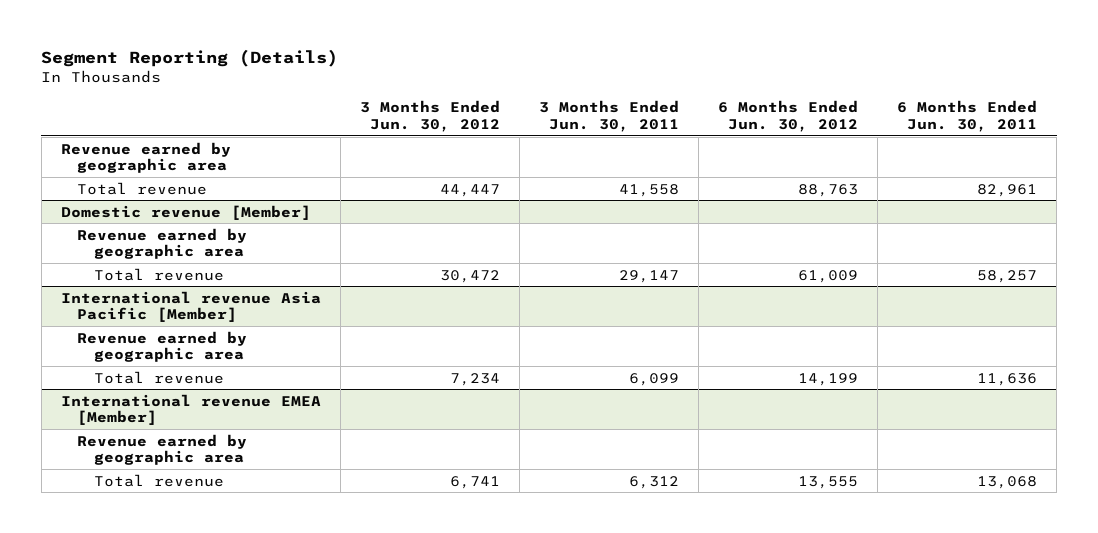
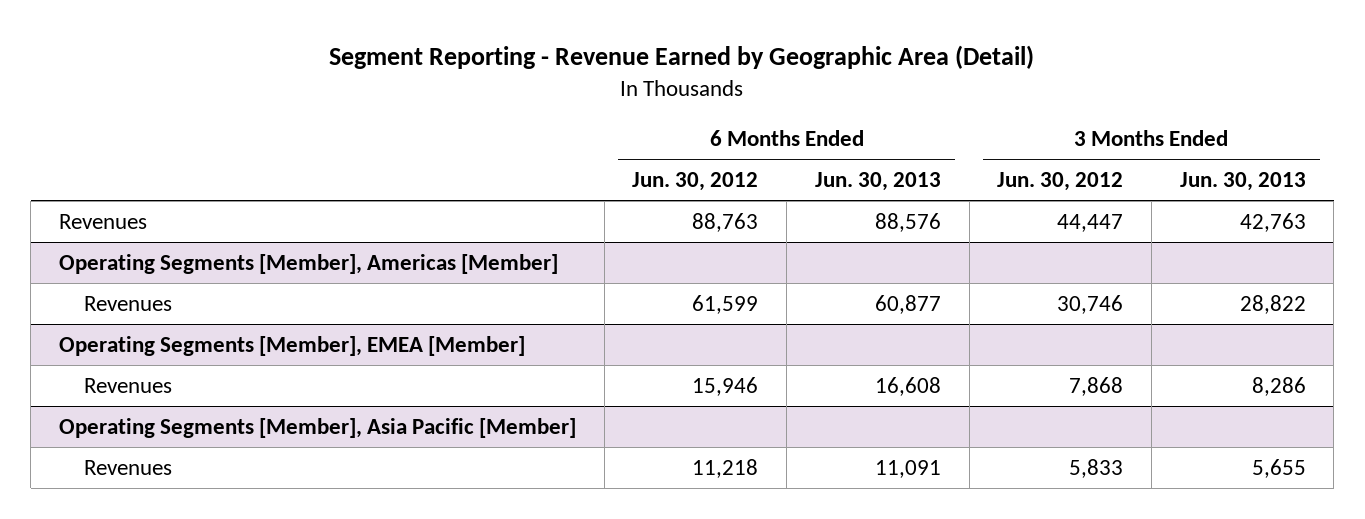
[41,48,339,67] Segment Reporting (Details) -> [329,45,1035,70] Segment Reporting - Revenue Earned by Geographic Area (Detail)
[538,100,679,133] 3 Months Ended Jun. 30, 2011 -> none
[897,100,1038,133] 6 Months Ended Jun. 30, 2011 -> none
none -> [814,172,941,192] Jun. 30, 2013
none -> [1179,172,1306,192] Jun. 30, 2013
[60,141,231,174] Revenue earned by geographic area -> none
[60,204,311,220] Domestic revenue [Member] -> none
[77,227,248,260] Revenue earned by geographic area -> none
[94,267,225,281] Total revenue -> none
[60,290,321,323] International revenue Asia Pacific [Member] -> none
[77,330,248,363] Revenue earned by geographic area -> none
[94,370,225,384] Total revenue -> none
[60,393,321,426] International revenue EMEA [Member] -> none
[77,433,248,466] Revenue earned by geographic area -> none
[94,473,225,487] Total revenue -> none
[77,181,208,195] Total revenue -> [58,213,147,229] Revenues
none -> [58,253,558,274] Operating Segments [Member], Americas [Member]
none -> [84,295,173,311] Revenues
none -> [58,335,525,356] Operating Segments [Member], EMEA [Member]
none -> [84,377,173,393] Revenues
none -> [58,417,576,438] Operating Segments [Member], Asia Pacific [Member]
none -> [84,459,173,475] Revenues

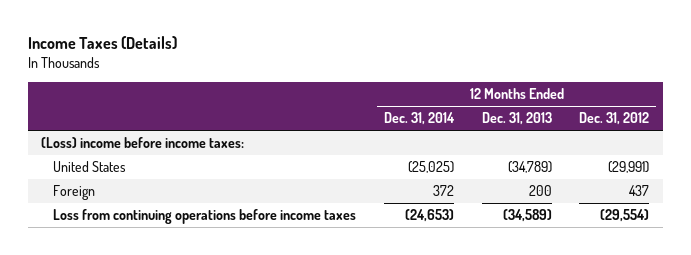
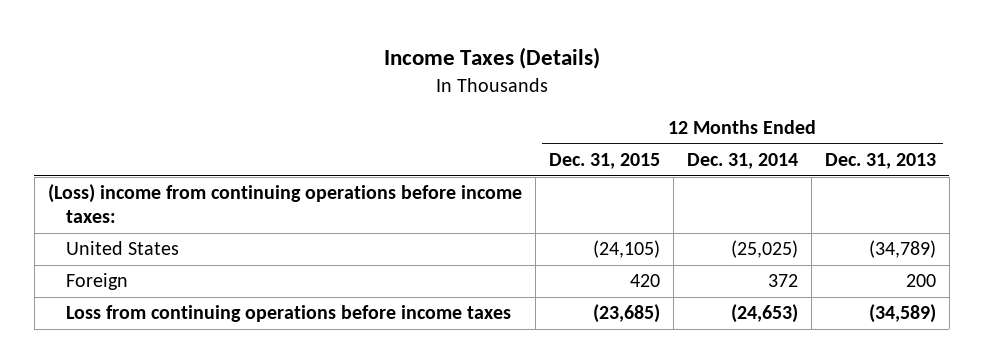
[579,112,650,126] Dec. 31, 2012 -> none
none -> [548,153,660,170] Dec. 31, 2015
[41,137,245,149] (Loss) income before income taxes: -> [47,184,522,223] (Loss) income from continuing operations before income taxes:

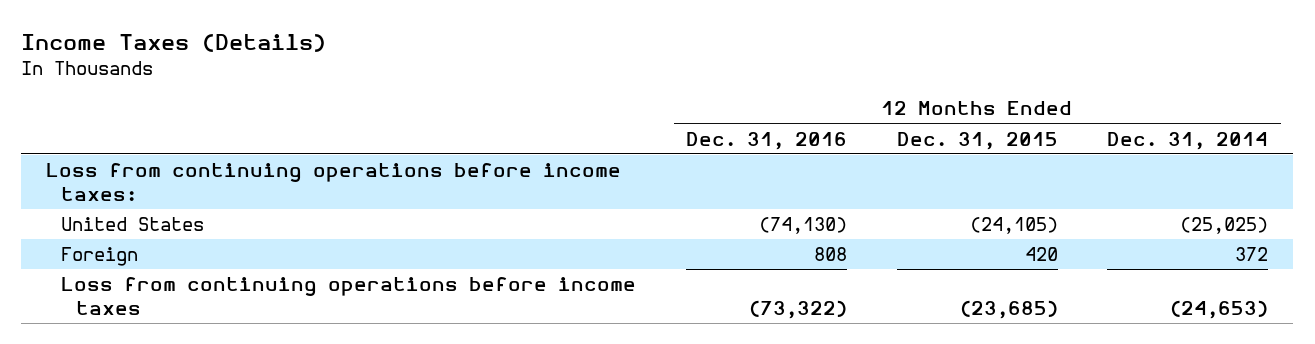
[824,153,936,170] Dec. 31, 2013 -> none
none -> [686,131,848,150] Dec. 31, 2016
[47,184,522,223] (Loss) income from continuing operations before income taxes: -> [46,163,622,201] Loss from continuing operations before income taxes:

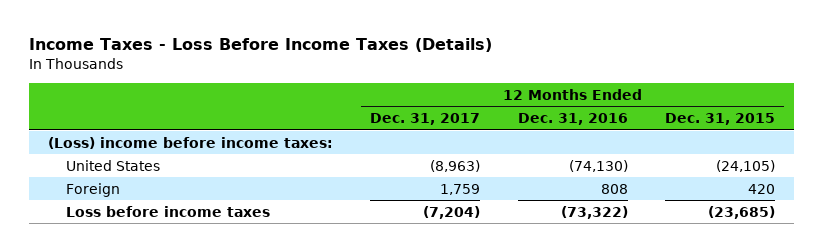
[21,33,327,52] Income Taxes (Details) -> [29,38,493,53] Income Taxes - Loss Before Income Taxes (Details)
[1107,131,1269,150] Dec. 31, 2014 -> none
none -> [370,112,481,125] Dec. 31, 2017
[46,163,622,201] Loss from continuing operations before income taxes: -> [47,136,333,149] (Loss) income before income taxes:
[61,277,637,315] Loss from continuing operations before income taxes -> [65,205,270,217] Loss before income taxes

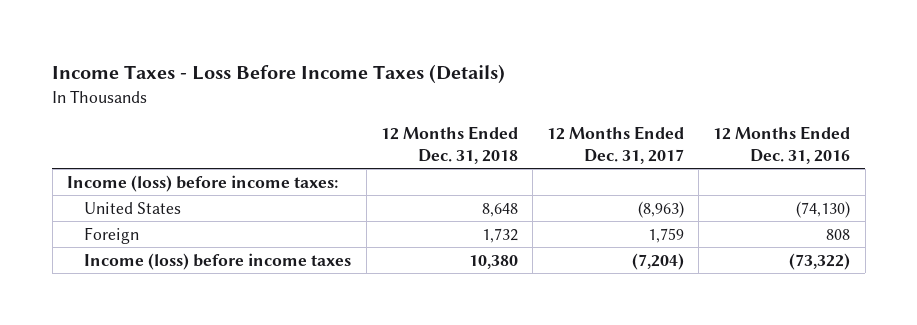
[664,112,775,125] Dec. 31, 2015 -> none
none -> [380,126,518,165] 12 Months Ended Dec. 31, 2018
[47,136,333,149] (Loss) income before income taxes: -> [66,174,338,192] Income (loss) before income taxes:
[65,205,270,217] Loss before income taxes -> [84,252,352,270] Income (loss) before income taxes

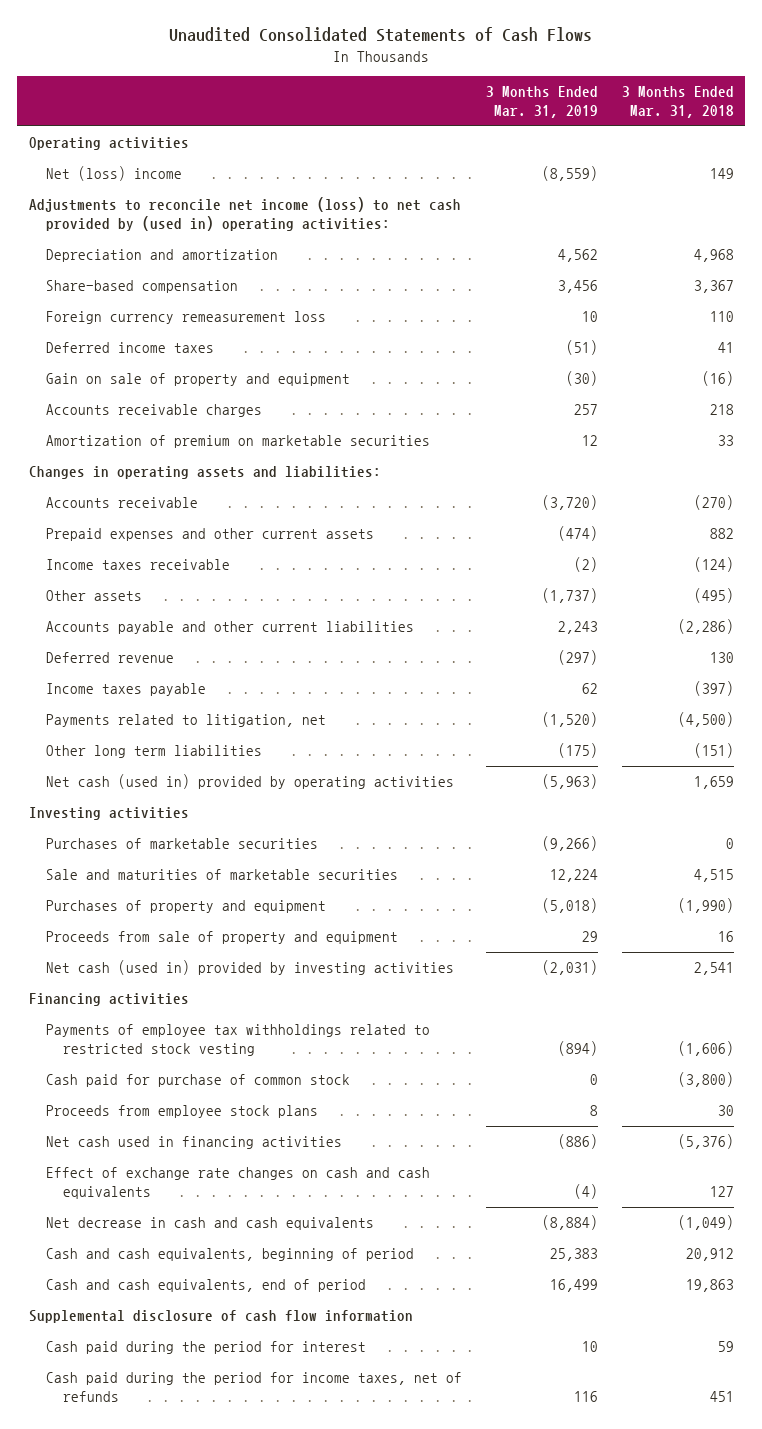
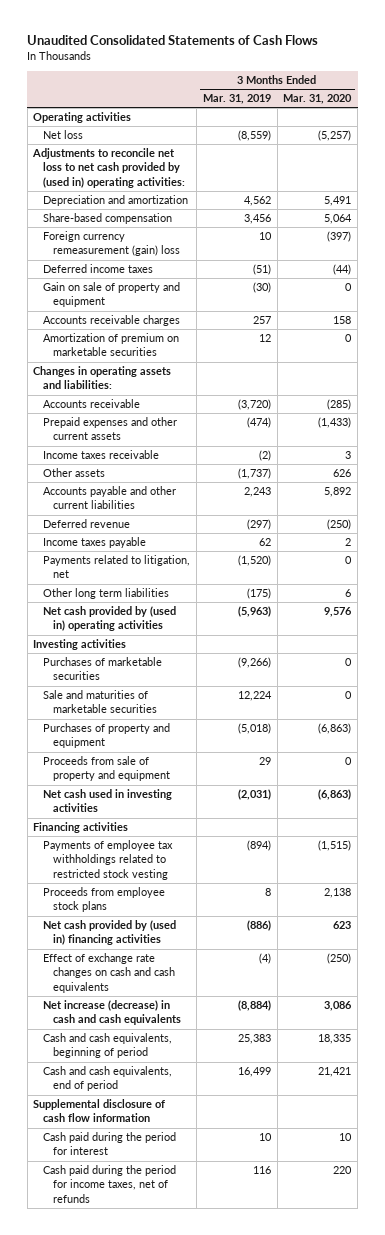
[621,86,734,119] 3 Months Ended Mar. 31, 2018 -> none
none -> [283,94,353,105] Mar. 31, 2020
[45,166,182,182] Net (loss) income -> [43,130,84,140] Net loss
[28,197,461,232] Adjustments to reconcile net income (loss) to net cash provided by (used in) operating activities: -> [32,148,186,188] Adjustments to reconcile net loss to net cash provided by (used in) operating activities:
[45,311,326,325] Foreign currency remeasurement loss -> [43,231,180,257] Foreign currency remeasurement (gain) loss
[45,774,454,790] Net cash (used in) provided by operating activities -> [43,606,177,632] Net cash provided by (used in) operating activities
[45,960,454,976] Net cash (used in) provided by investing activities -> [43,789,173,813] Net cash used in investing activities
[45,1074,350,1088] Cash paid for purchase of common stock -> none
[45,1136,342,1150] Net cash used in financing activities -> [43,920,177,946] Net cash provided by (used in) financing activities
[45,1217,374,1231] Net decrease in cash and cash equivalents -> [43,1000,181,1026] Net increase (decrease) in cash and cash equivalents

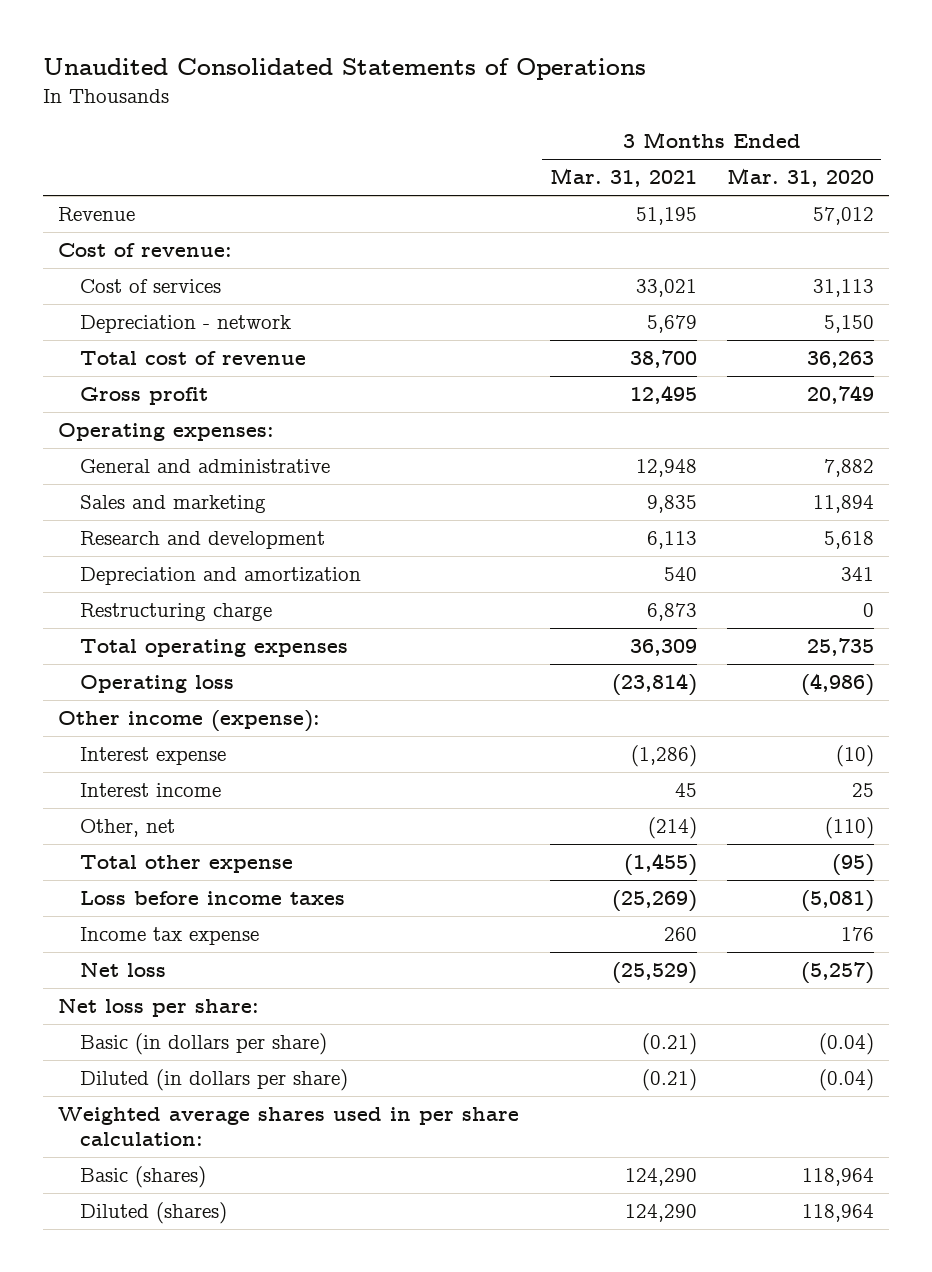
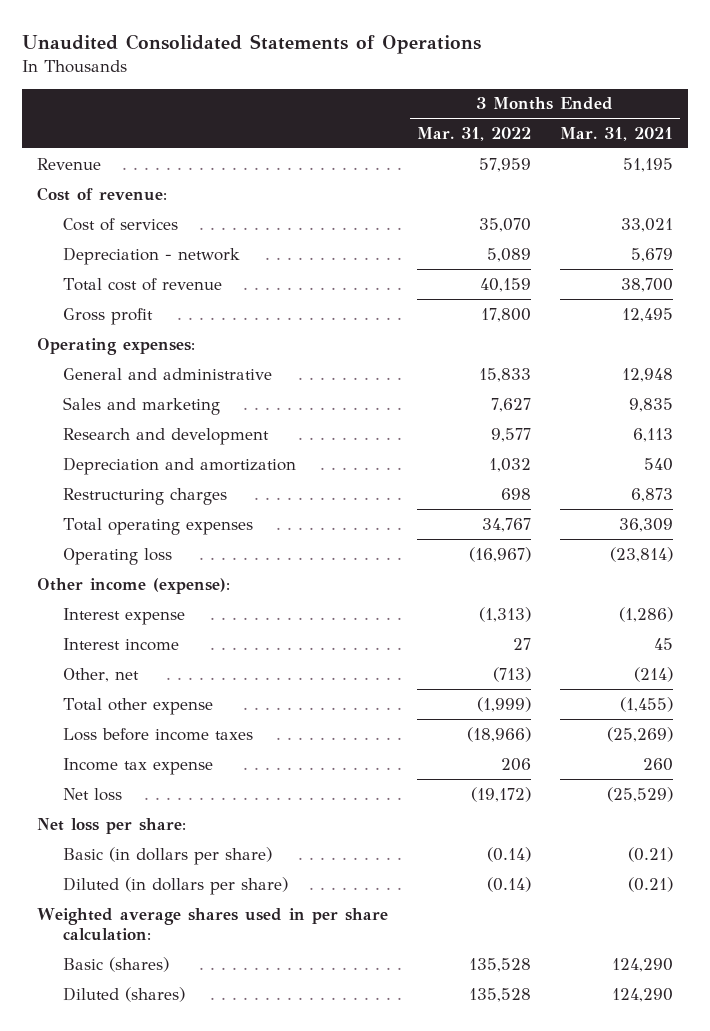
[726,168,874,188] Mar. 31, 2020 -> none
none -> [417,126,532,141] Mar. 31, 2022
[80,603,273,622] Restructuring charge -> [63,487,228,505] Restructuring charges

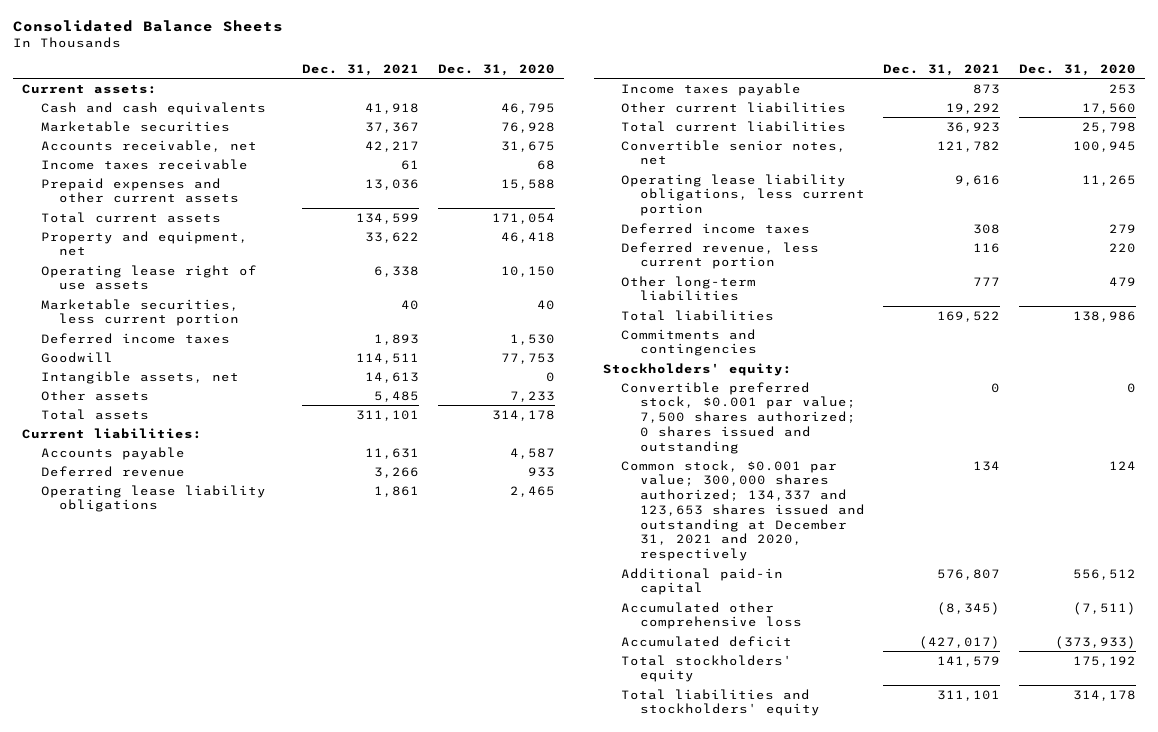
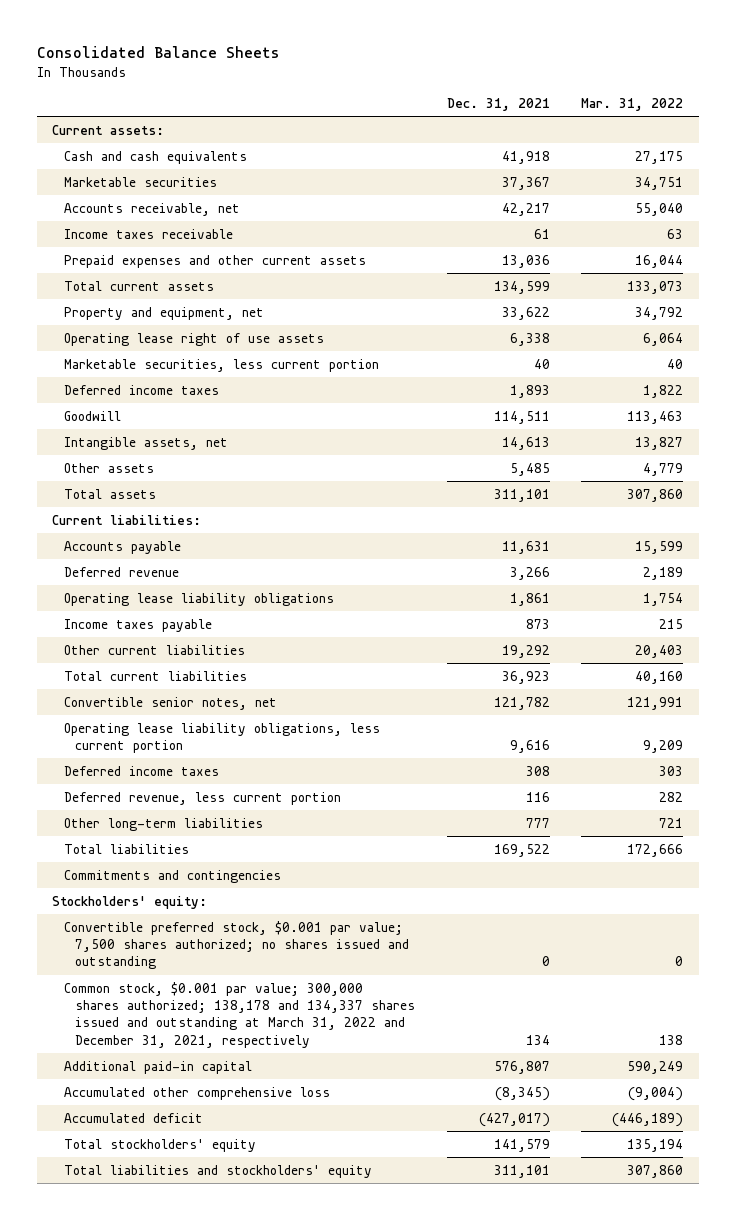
[438,63,556,76] Dec. 31, 2020 -> none
none -> [580,97,683,111] Mar. 31, 2022
[621,381,856,454] Convertible preferred stock, $0.001 par value; 7,500 shares authorized; 0 shares issued and outstanding -> [63,920,410,970] Convertible preferred stock, $0.001 par value; 7,500 shares authorized; no shares issued and outstanding
[621,459,865,562] Common stock, $0.001 par value; 300,000 shares authorized; 134,337 and 123,653 shares issued and outstanding at December 31, 2021 and 2020, respectively -> [63,981,416,1048] Common stock, $0.001 par value; 300,000 shares authorized; 138,178 and 134,337 shares issued and outstanding at March 31, 2022 and December 31, 2021, respectively

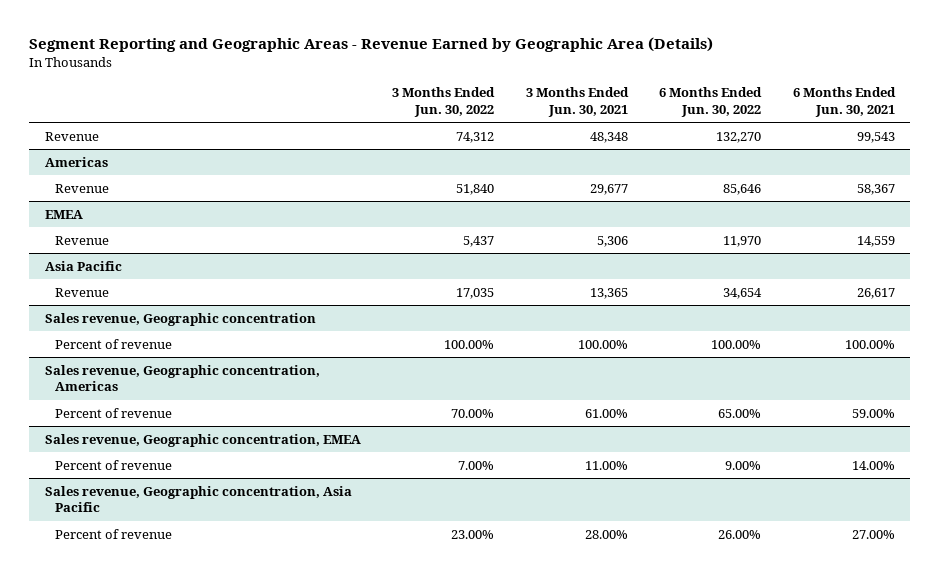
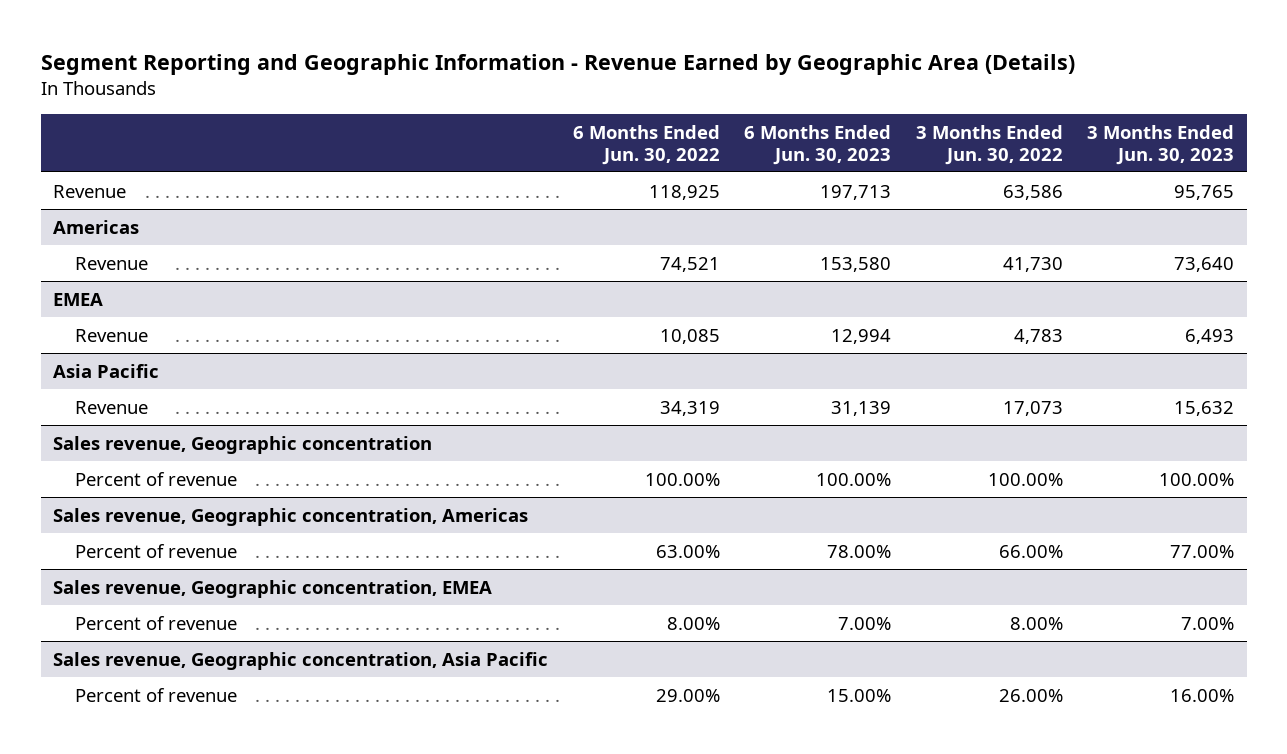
[29,37,714,53] Segment Reporting and Geographic Areas - Revenue Earned by Geographic Area (Details) -> [40,53,1075,75] Segment Reporting and Geographic Information - Revenue Earned by Geographic Area (Details)
[525,87,629,117] 3 Months Ended Jun. 30, 2021 -> none
[792,87,896,117] 6 Months Ended Jun. 30, 2021 -> none
none -> [744,124,892,165] 6 Months Ended Jun. 30, 2023
none -> [1087,124,1235,165] 3 Months Ended Jun. 30, 2023
[456,131,495,143] 74,312 -> [1002,184,1063,200] 63,586
[716,131,762,143] 132,270 -> [648,184,720,200] 118,925
[456,183,495,195] 51,840 -> [1002,256,1063,272] 41,730
[723,183,762,195] 85,646 -> [659,256,720,272] 74,521
[463,235,495,247] 5,437 -> [1013,328,1063,344] 4,783
[723,235,762,247] 11,970 -> [659,328,720,344] 10,085
[456,287,495,299] 17,035 -> [1002,400,1063,416] 17,073
[723,287,763,299] 34,654 -> [659,400,720,416] 34,319
[451,408,495,418] 70.00% -> [998,544,1063,558] 66.00%
[718,408,762,418] 65.00% -> [655,544,720,558] 63.00%
[458,460,495,470] 7.00% -> [1009,616,1063,630] 8.00%
[725,460,762,470] 9.00% -> [666,616,720,630] 8.00%
[451,529,495,539] 23.00% -> [998,688,1063,702] 26.00%
[718,529,762,539] 26.00% -> [655,688,720,702] 29.00%

